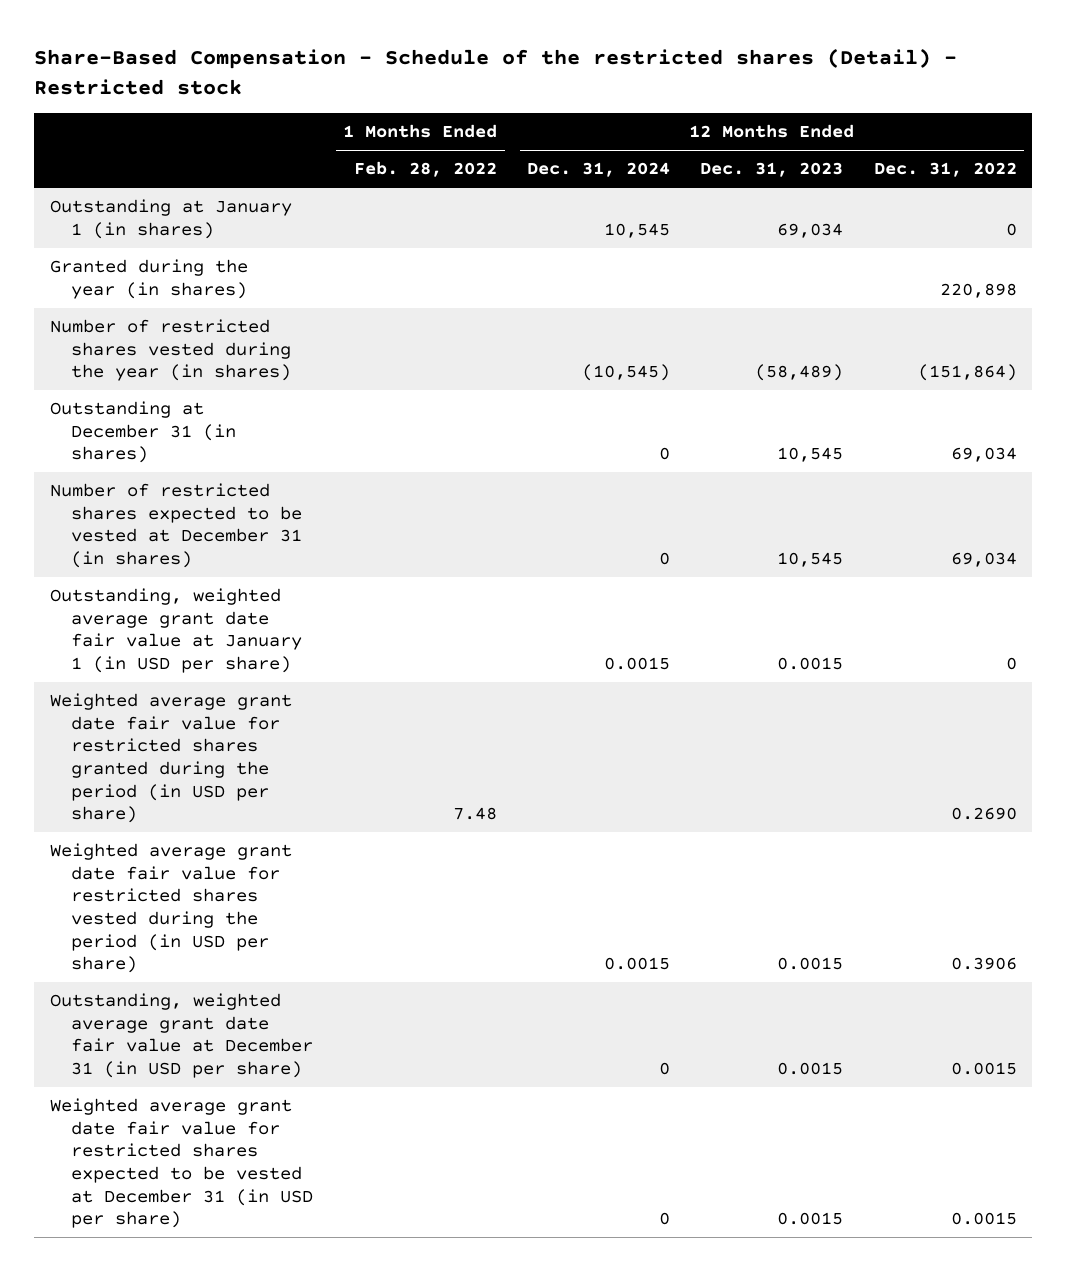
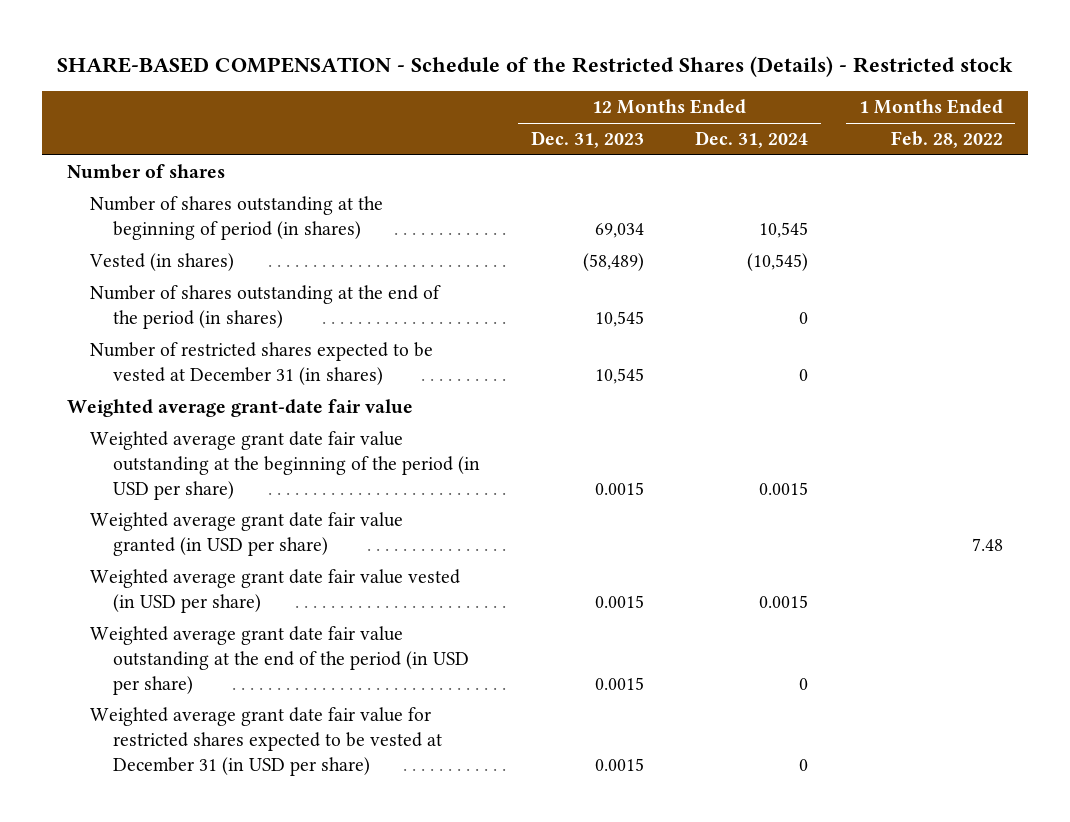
[34,48,958,96] Share-Based Compensation - Schedule of the restricted shares (Detail) - Restricted stock -> [56,55,1013,77] SHARE-BASED COMPENSATION - Schedule of the Restricted Shares (Details) - Restricted stock
[873,162,1017,178] Dec. 31, 2022 -> none
[49,259,248,299] Granted during the year (in shares) -> none
none -> [67,164,226,180] Number of shares
[49,199,292,239] Outstanding at January 1 (in shares) -> [90,196,384,240] Number of shares outstanding at the beginning of period (in shares)
[49,319,291,382] Number of restricted shares vested during the year (in shares) -> [89,253,235,272] Vested (in shares)
[49,401,236,464] Outstanding at December 31 (in shares) -> [90,285,442,329] Number of shares outstanding at the end of the period (in shares)
none -> [67,399,414,418] Weighted average grant-date fair value
[49,588,302,673] Outstanding, weighted average grant date fair value at January 1 (in USD per share) -> [90,431,481,500] Weighted average grant date fair value outstanding at the beginning of the period (in USD per share)
[49,693,292,824] Weighted average grant date fair value for restricted shares granted during the period (in USD per share) -> [90,512,404,556] Weighted average grant date fair value granted (in USD per share)
[49,843,292,974] Weighted average grant date fair value for restricted shares vested during the period (in USD per share) -> [90,569,461,613] Weighted average grant date fair value vested (in USD per share)
[49,993,313,1078] Outstanding, weighted average grant date fair value at December 31 (in USD per share) -> [90,626,470,695] Weighted average grant date fair value outstanding at the end of the period (in USD per share)

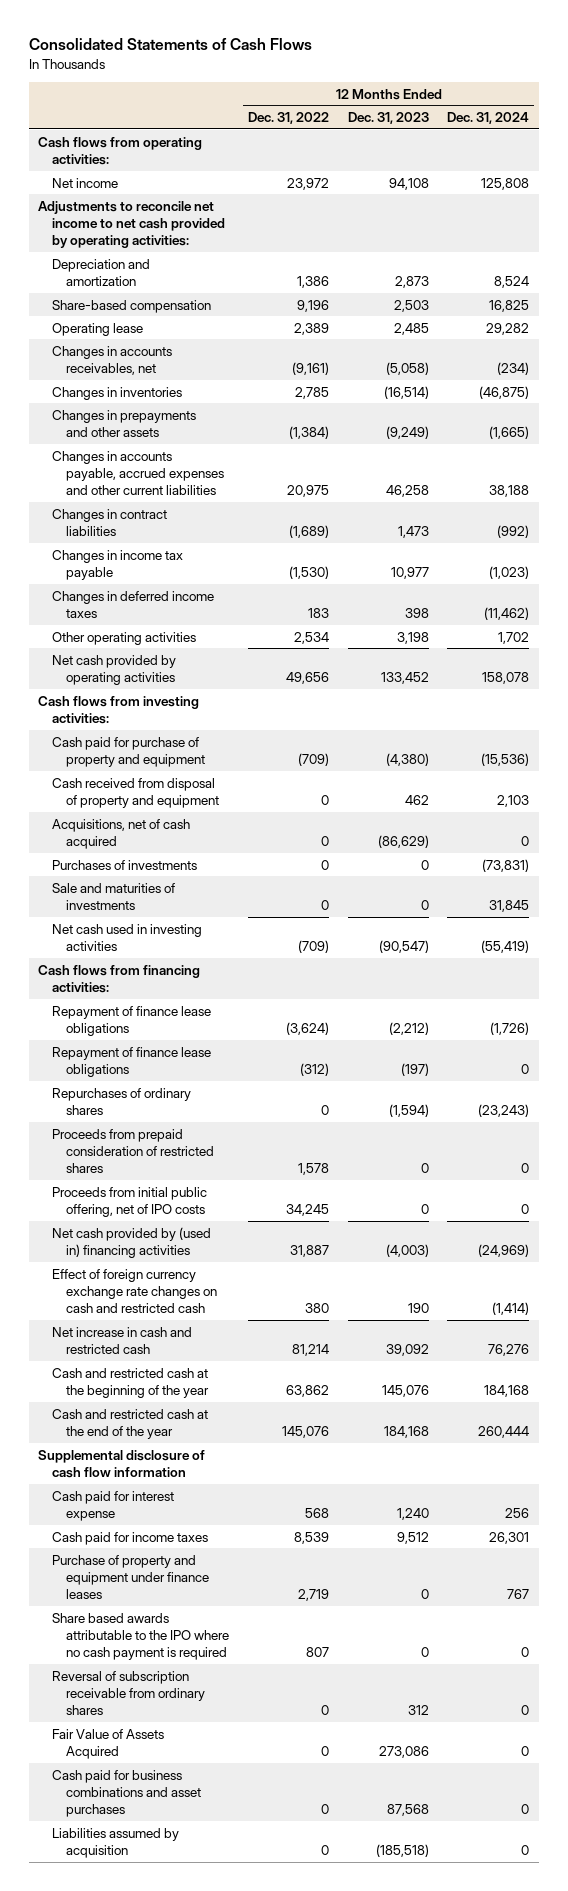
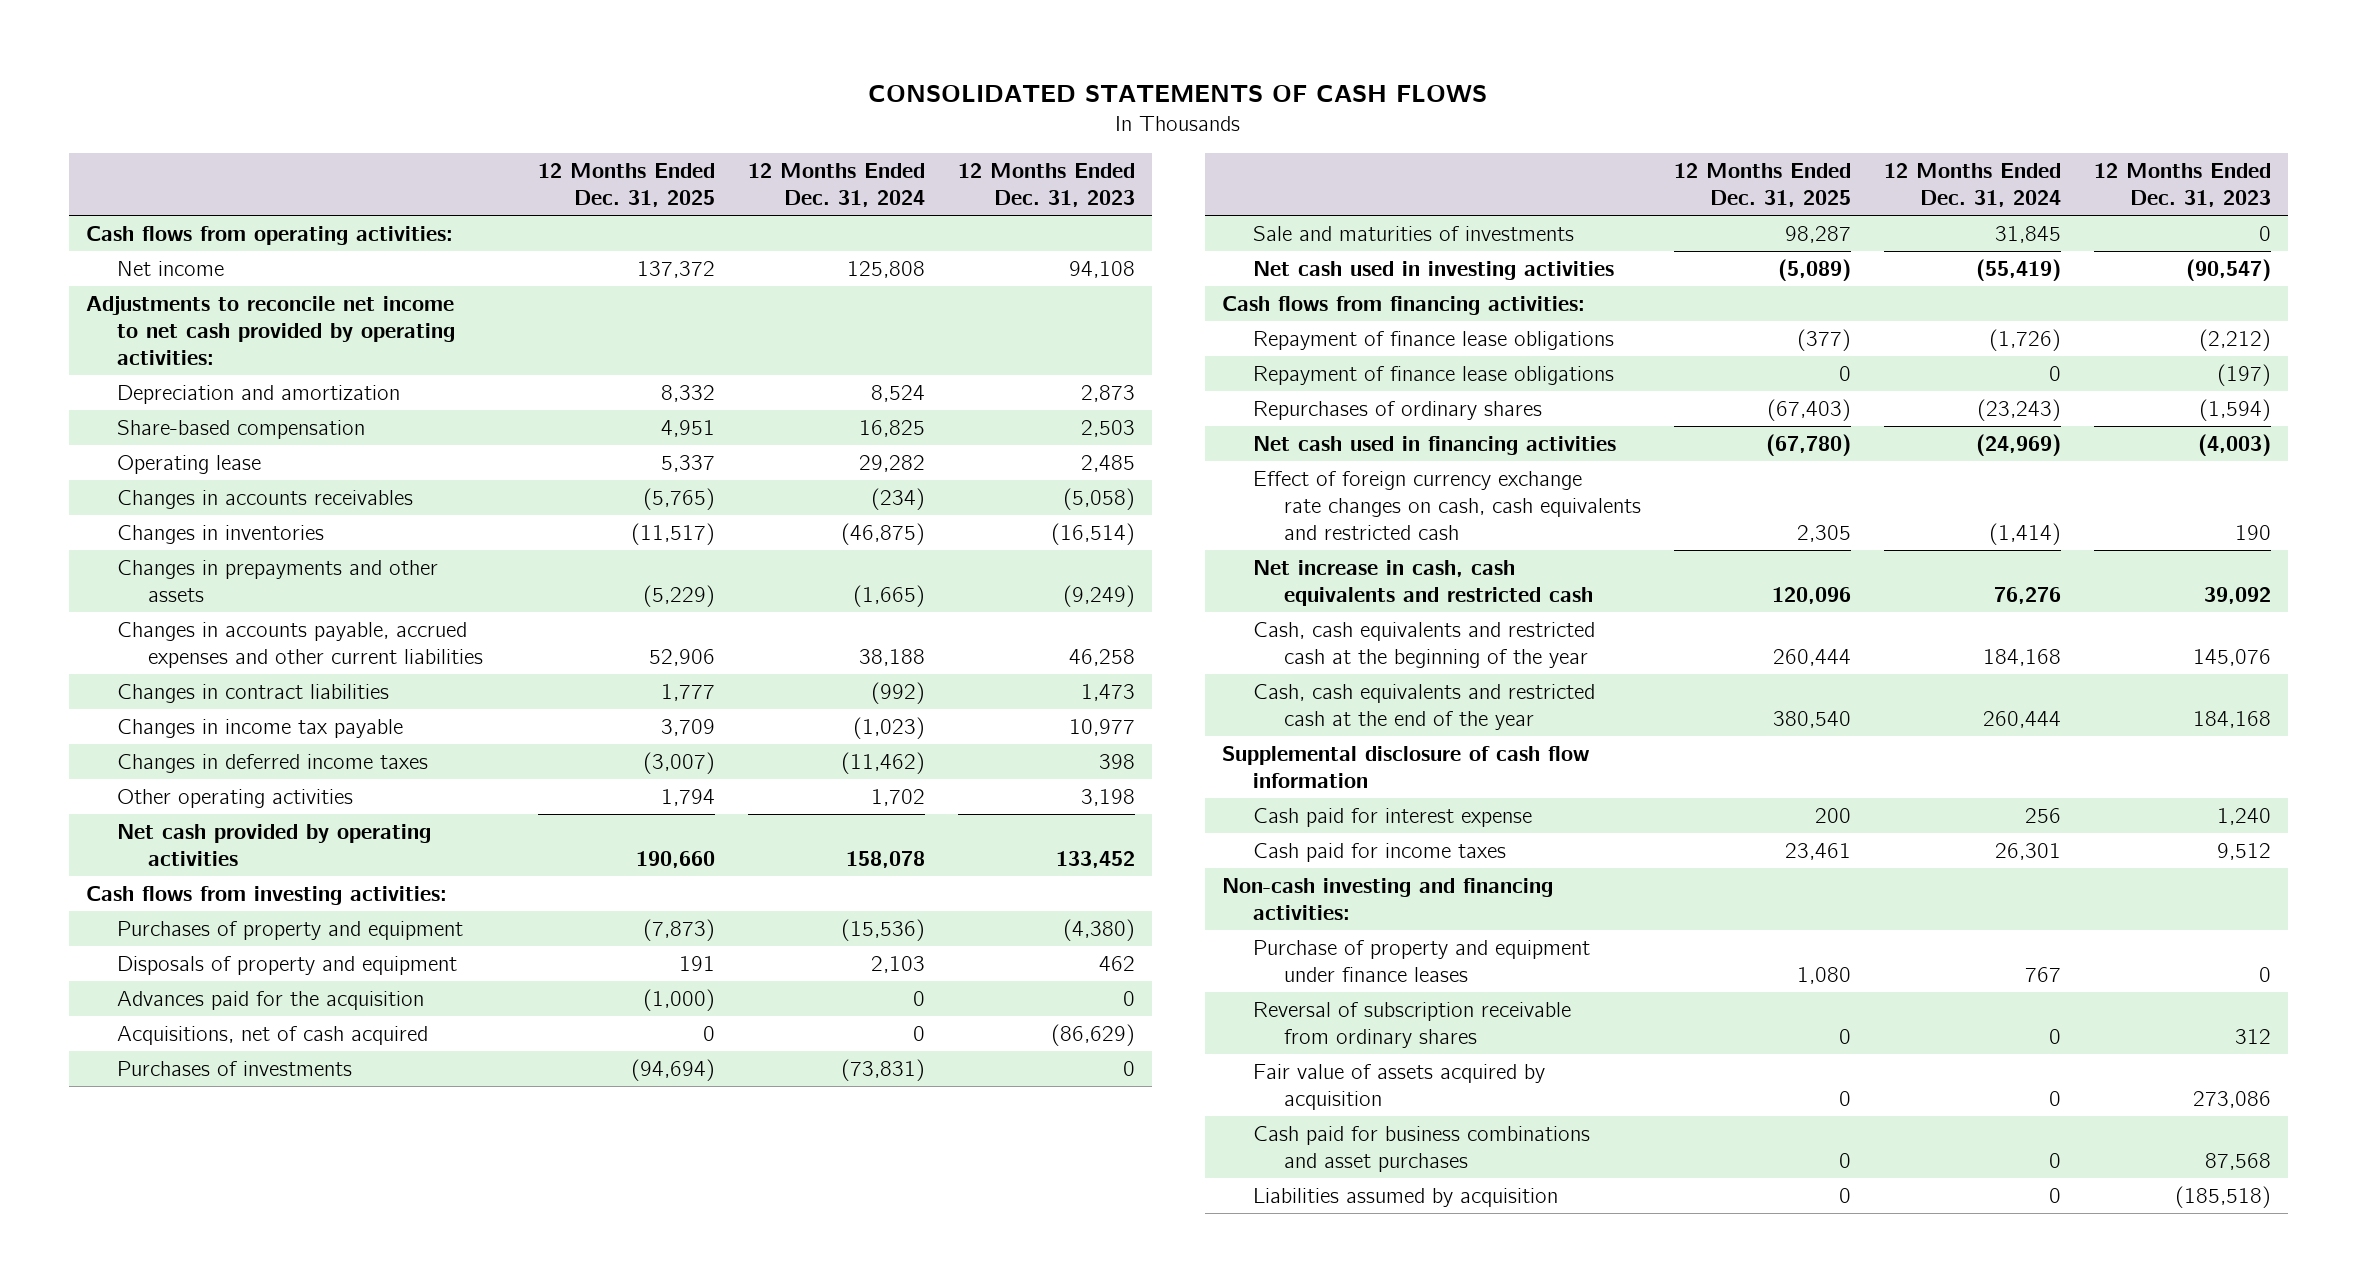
[28,38,312,51] Consolidated Statements of Cash Flows -> [868,85,1488,103] CONSOLIDATED STATEMENTS OF CASH FLOWS
[247,112,329,125] Dec. 31, 2022 -> none
none -> [537,162,715,207] 12 Months Ended Dec. 31, 2025
[52,345,173,375] Changes in accounts receivables, net -> [116,489,413,509] Changes in accounts receivables
[52,736,205,767] Cash paid for purchase of property and equipment -> [116,920,463,940] Purchases of property and equipment
[52,777,219,808] Cash received from disposal of property and equipment -> [116,955,457,975] Disposals of property and equipment
none -> [116,990,424,1010] Advances paid for the acquisition
[52,1128,214,1174] Proceeds from prepaid consideration of restricted shares -> none
[52,1186,208,1217] Proceeds from initial public offering, net of IPO costs -> none
[52,1226,212,1258] Net cash provided by (used in) financing activities -> [1252,435,1616,455] Net cash used in financing activities
[52,1268,217,1314] Effect of foreign currency exchange rate changes on cash and restricted cash -> [1252,470,1641,541] Effect of foreign currency exchange rate changes on cash, cash equivalents and restricted cash
[52,1326,193,1354] Net increase in cash and restricted cash -> [1252,559,1593,607] Net increase in cash, cash equivalents and restricted cash
[52,1367,209,1398] Cash and restricted cash at the beginning of the year -> [1252,621,1595,669] Cash, cash equivalents and restricted cash at the beginning of the year
[52,1408,209,1439] Cash and restricted cash at the end of the year -> [1252,683,1595,731] Cash, cash equivalents and restricted cash at the end of the year
none -> [1221,877,1553,921] Non-cash investing and financing activities:
[52,1612,229,1661] Share based awards attributable to the IPO where no cash payment is required -> none
[52,1728,165,1759] Fair Value of Assets Acquired -> [1252,1063,1545,1111] Fair value of assets acquired by acquisition

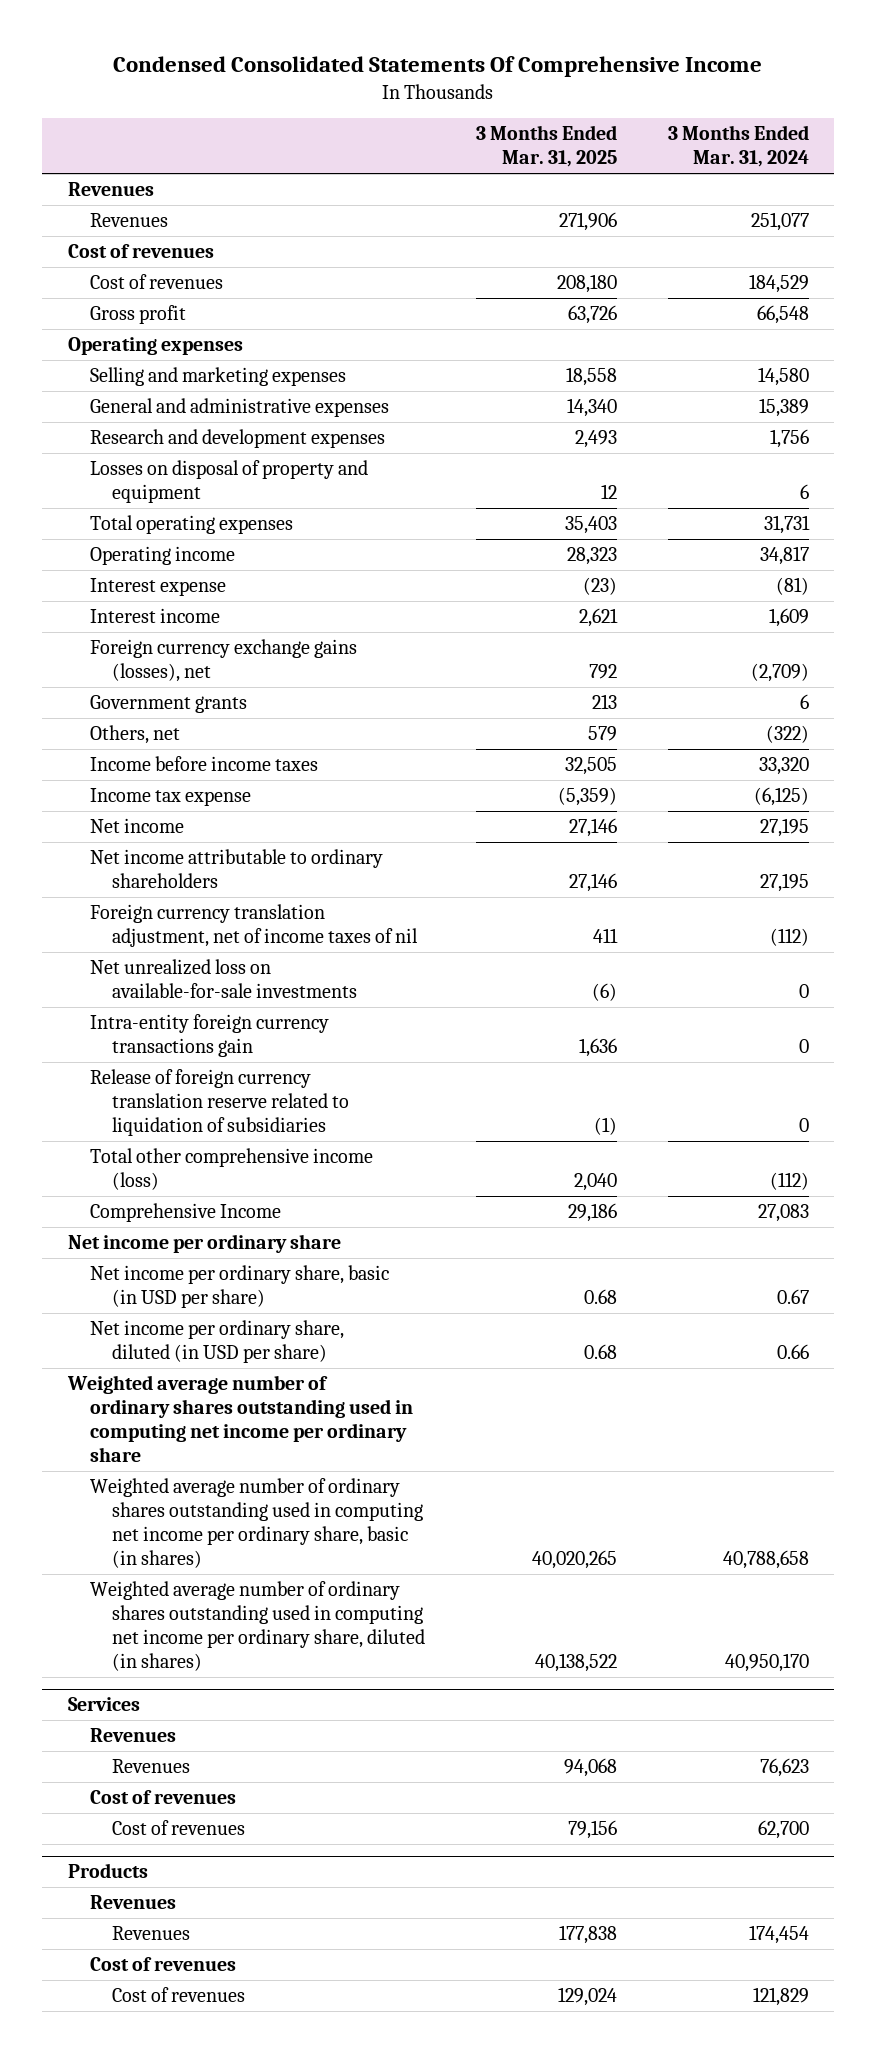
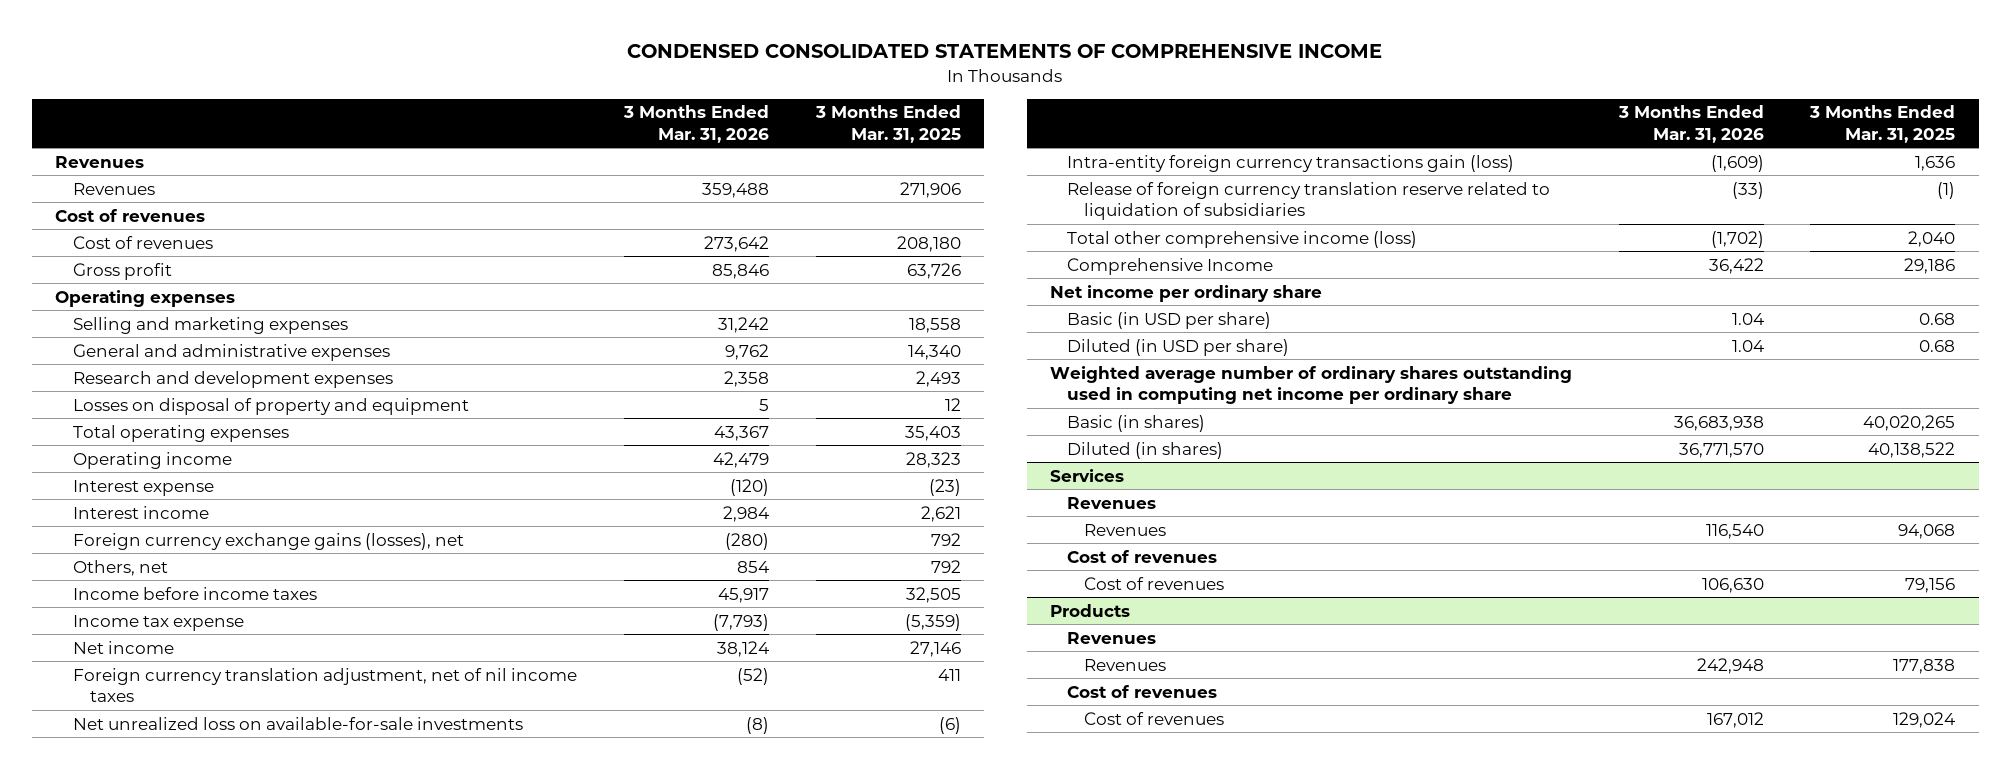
[113,56,763,78] Condensed Consolidated Statements Of Comprehensive Income -> [627,44,1383,59] CONDENSED CONSOLIDATED STATEMENTS OF COMPREHENSIVE INCOME
[667,125,809,168] 3 Months Ended Mar. 31, 2024 -> none
none -> [622,105,769,143] 3 Months Ended Mar. 31, 2026
[89,695,247,714] Government grants -> none
[587,726,617,742] 579 -> [930,559,961,573] 792
[89,849,383,889] Net income attributable to ordinary shareholders -> none
[89,904,419,948] Foreign currency translation adjustment, net of income taxes of nil -> [72,667,577,702] Foreign currency translation adjustment, net of nil income taxes
[89,1014,329,1058] Intra-entity foreign currency transactions gain -> [1067,154,1515,172] Intra-entity foreign currency transactions gain (loss)
[89,1265,389,1309] Net income per ordinary share, basic (in USD per share) -> [1067,311,1272,329] Basic (in USD per share)
[89,1320,344,1364] Net income per ordinary share, diluted (in USD per share) -> [1067,338,1290,356] Diluted (in USD per share)
[89,1478,424,1569] Weighted average number of ordinary shares outstanding used in computing net income per ordinary share, basic (in shares) -> [1067,414,1206,432] Basic (in shares)
[89,1581,426,1672] Weighted average number of ordinary shares outstanding used in computing net income per ordinary share, diluted (in shares) -> [1067,441,1224,459] Diluted (in shares)

